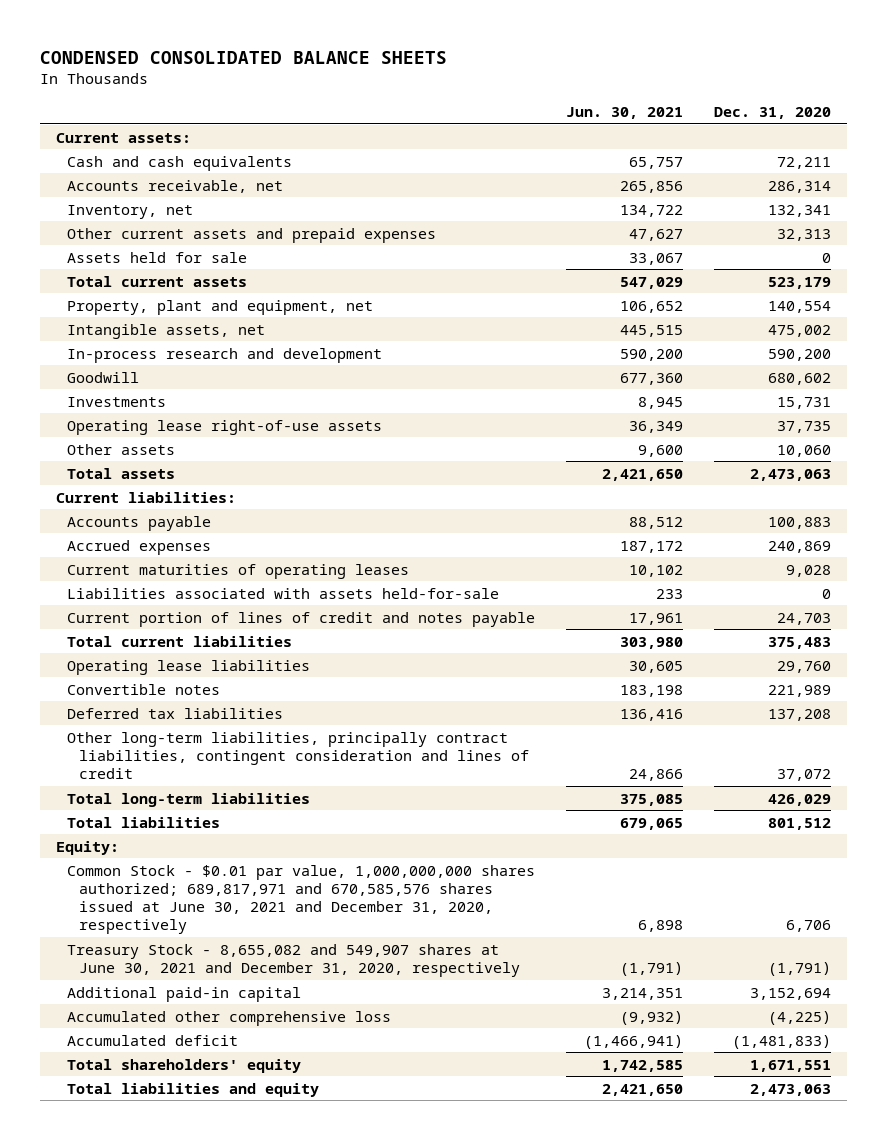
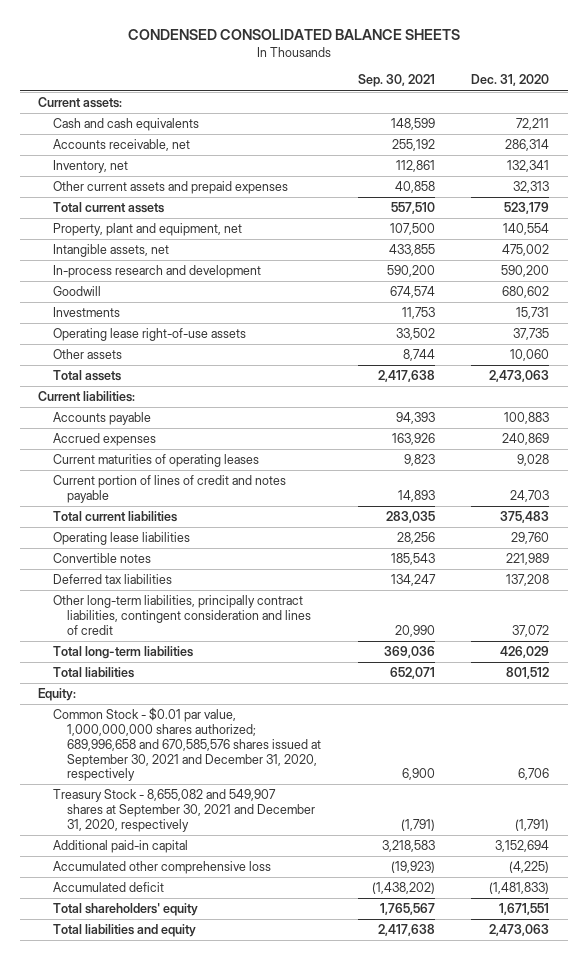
[566,107,684,120] Jun. 30, 2021 -> none
none -> [357,74,435,88] Sep. 30, 2021
[67,251,248,263] Assets held for sale -> none
[67,587,500,599] Liabilities associated with assets held-for-sale -> none
[67,864,536,934] Common Stock - $0.01 par value, 1,000,000,000 shares authorized; 689,817,971 and 670,585,576 shares issued at June 30, 2021 and December 31, 2020, respectively -> [52,707,322,782] Common Stock - $0.01 par value, 1,000,000,000 shares authorized; 689,996,658 and 670,585,576 shares issued at September 30, 2021 and December 31, 2020, respectively
[67,943,520,977] Treasury Stock - 8,655,082 and 549,907 shares at June 30, 2021 and December 31, 2020, respectively -> [52,789,316,832] Treasury Stock - 8,655,082 and 549,907 shares at September 30, 2021 and December 31, 2020, respectively

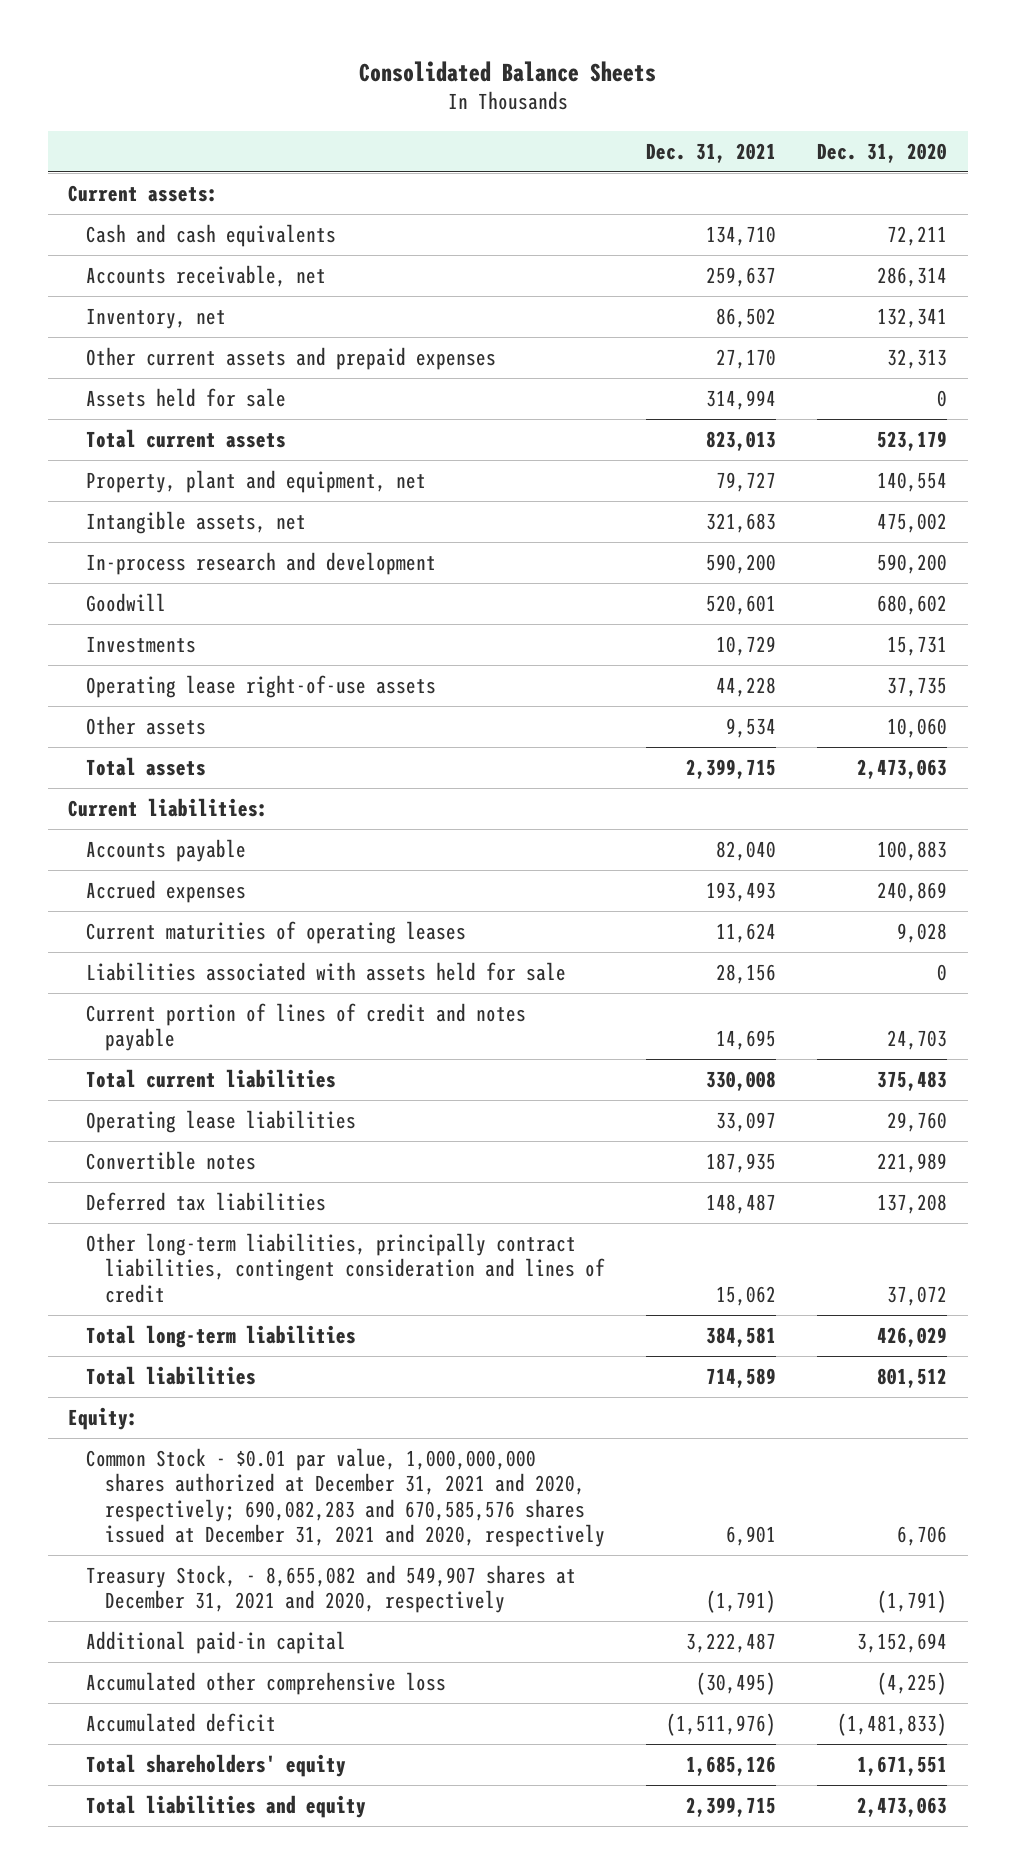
[127,28,460,40] CONDENSED CONSOLIDATED BALANCE SHEETS -> [358,60,656,82] Consolidated Balance Sheets
[357,74,435,88] Sep. 30, 2021 -> none
none -> [645,142,776,163] Dec. 31, 2021
none -> [86,387,287,407] Assets held for sale
none -> [86,961,567,981] Liabilities associated with assets held for sale
[52,707,322,782] Common Stock - $0.01 par value, 1,000,000,000 shares authorized; 689,996,658 and 670,585,576 shares issued at September 30, 2021 and December 31, 2020, respectively -> [86,1447,605,1548] Common Stock - $0.01 par value, 1,000,000,000 shares authorized at December 31, 2021 and 2020, respectively; 690,082,283 and 670,585,576 shares issued at December 31, 2021 and 2020, respectively
[52,789,316,832] Treasury Stock - 8,655,082 and 549,907 shares at September 30, 2021 and December 31, 2020, respectively -> [86,1564,577,1614] Treasury Stock, - 8,655,082 and 549,907 shares at December 31, 2021 and 2020, respectively

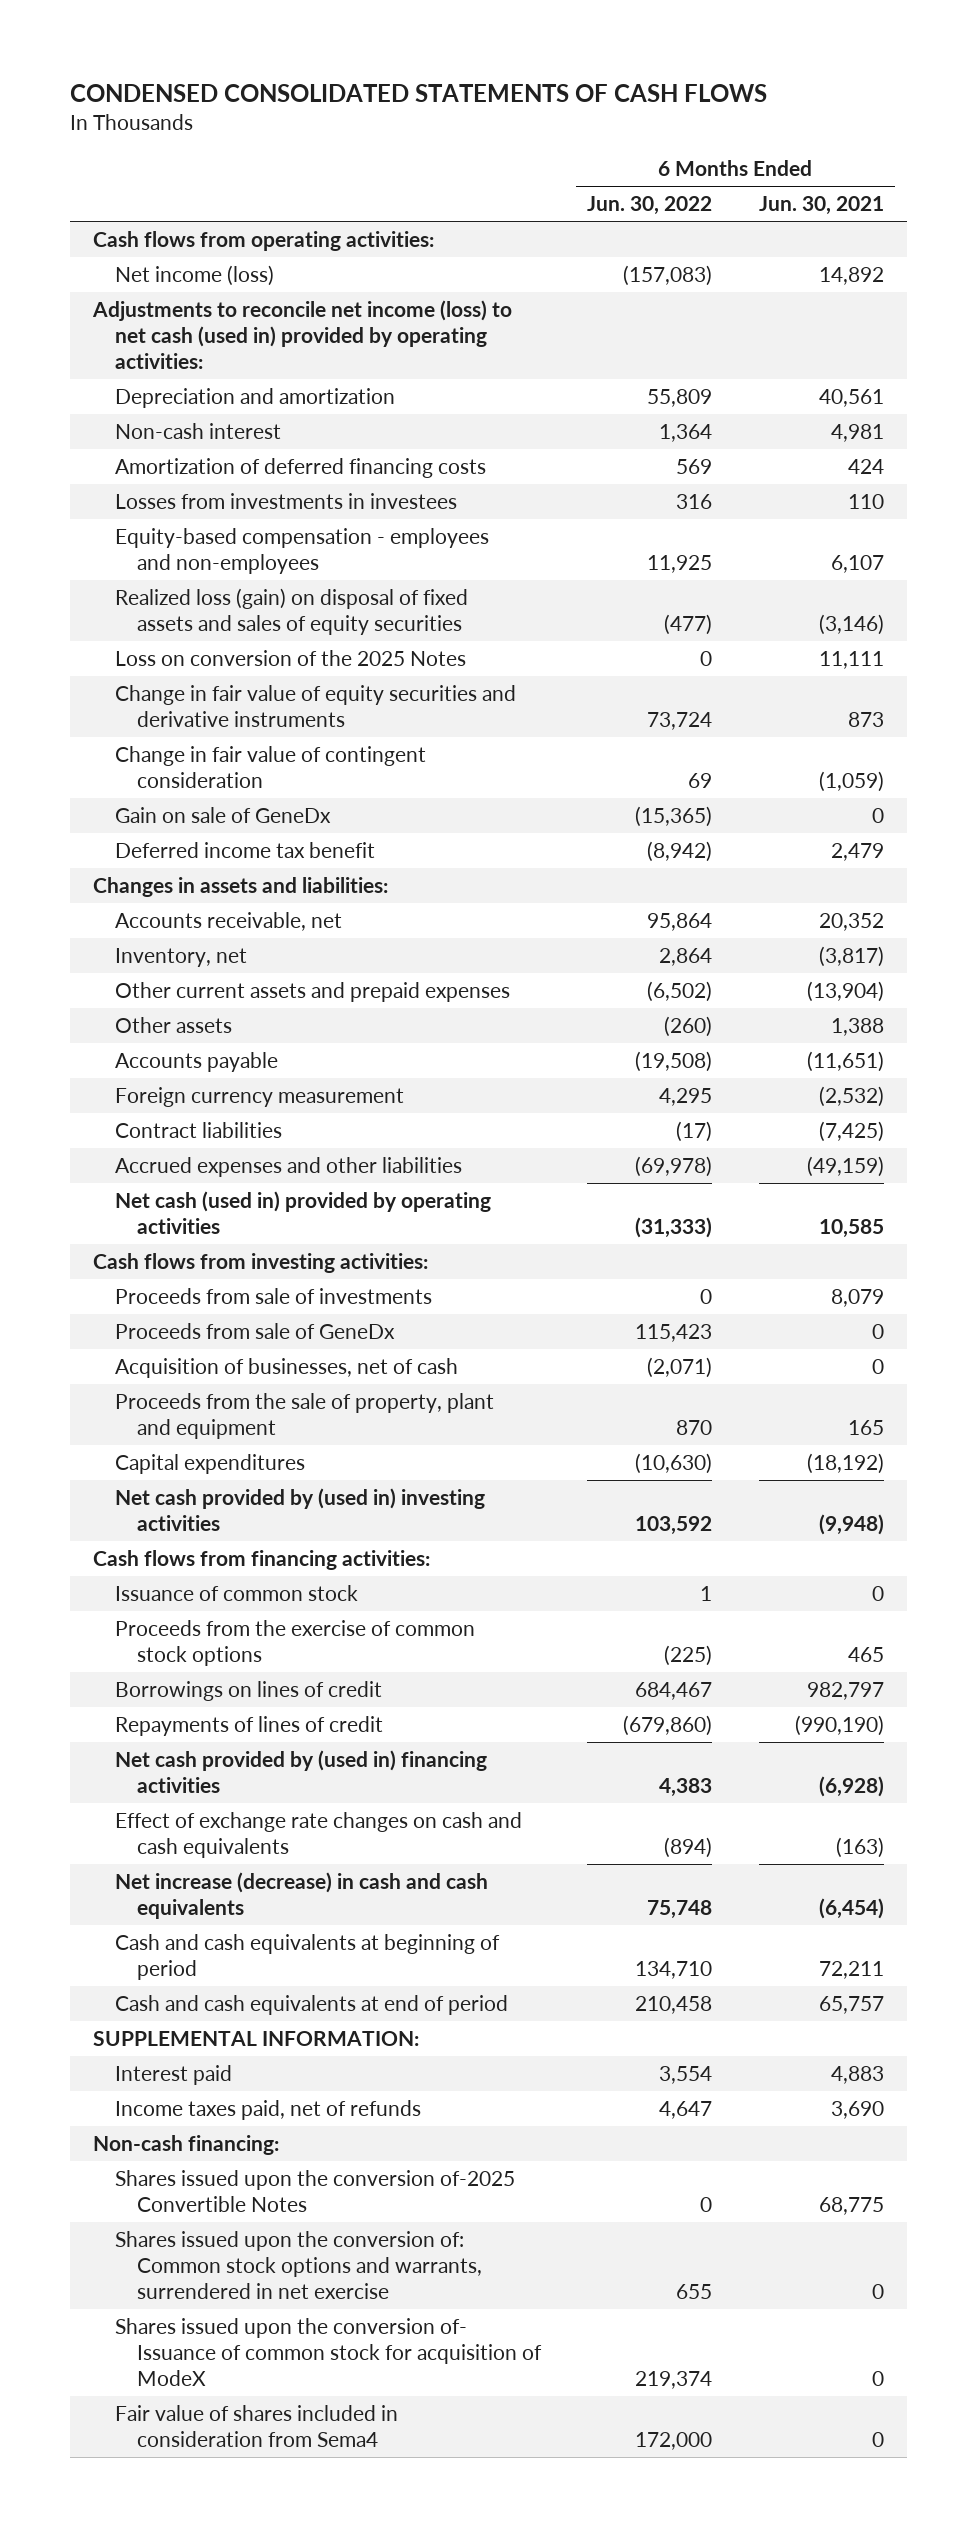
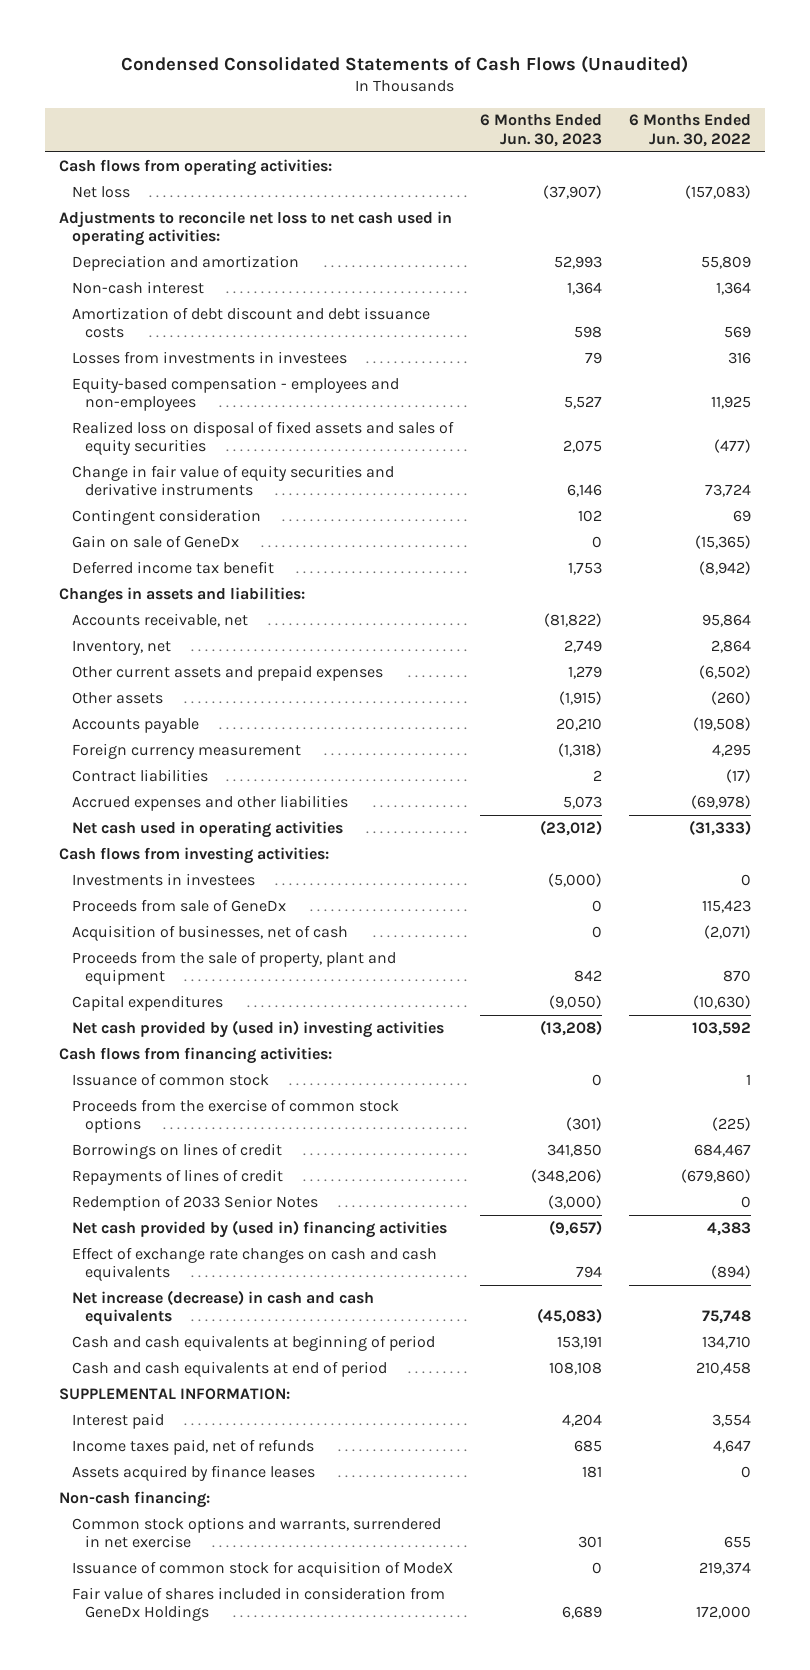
[69,83,767,102] CONDENSED CONSOLIDATED STATEMENTS OF CASH FLOWS -> [121,55,689,73] Condensed Consolidated Statements of Cash Flows (Unaudited)
[758,196,884,216] Jun. 30, 2021 -> none
none -> [480,114,603,147] 6 Months Ended Jun. 30, 2023
[114,265,274,287] Net income (loss) -> [71,185,130,198] Net loss
[91,300,512,369] Adjustments to reconcile net income (loss) to net cash (used in) provided by operating activities: -> [58,210,452,247] Adjustments to reconcile net loss to net cash used in operating activities:
[114,458,486,479] Amortization of deferred financing costs -> [71,306,430,339] Amortization of debt discount and debt issuance costs
[114,650,466,667] Loss on conversion of the 2025 Notes -> none
[114,588,468,635] Realized loss (gain) on disposal of fixed assets and sales of equity securities -> [71,420,454,456] Realized loss on disposal of fixed assets and sales of equity securities
[114,746,426,788] Change in fair value of contingent consideration -> [71,508,261,525] Contingent consideration
[114,1191,491,1234] Net cash (used in) provided by operating activities -> [71,820,343,838] Net cash used in operating activities
[114,1288,432,1305] Proceeds from sale of investments -> none
none -> [71,872,255,886] Investments in investees
none -> [71,1194,318,1211] Redemption of 2033 Senior Notes
none -> [71,1464,315,1481] Assets acquired by finance leases
[114,2170,515,2212] Shares issued upon the conversion of-2025 Convertible Notes -> none
[114,2231,483,2299] Shares issued upon the conversion of: Common stock options and warrants, surrendered in net exercise -> [71,1516,441,1549] Common stock options and warrants, surrendered in net exercise
[114,2318,543,2386] Shares issued upon the conversion of- Issuance of common stock for acquisition of ModeX -> [71,1560,453,1577] Issuance of common stock for acquisition of ModeX
[114,2405,398,2447] Fair value of shares included in consideration from Sema4 -> [71,1586,445,1622] Fair value of shares included in consideration from GeneDx Holdings

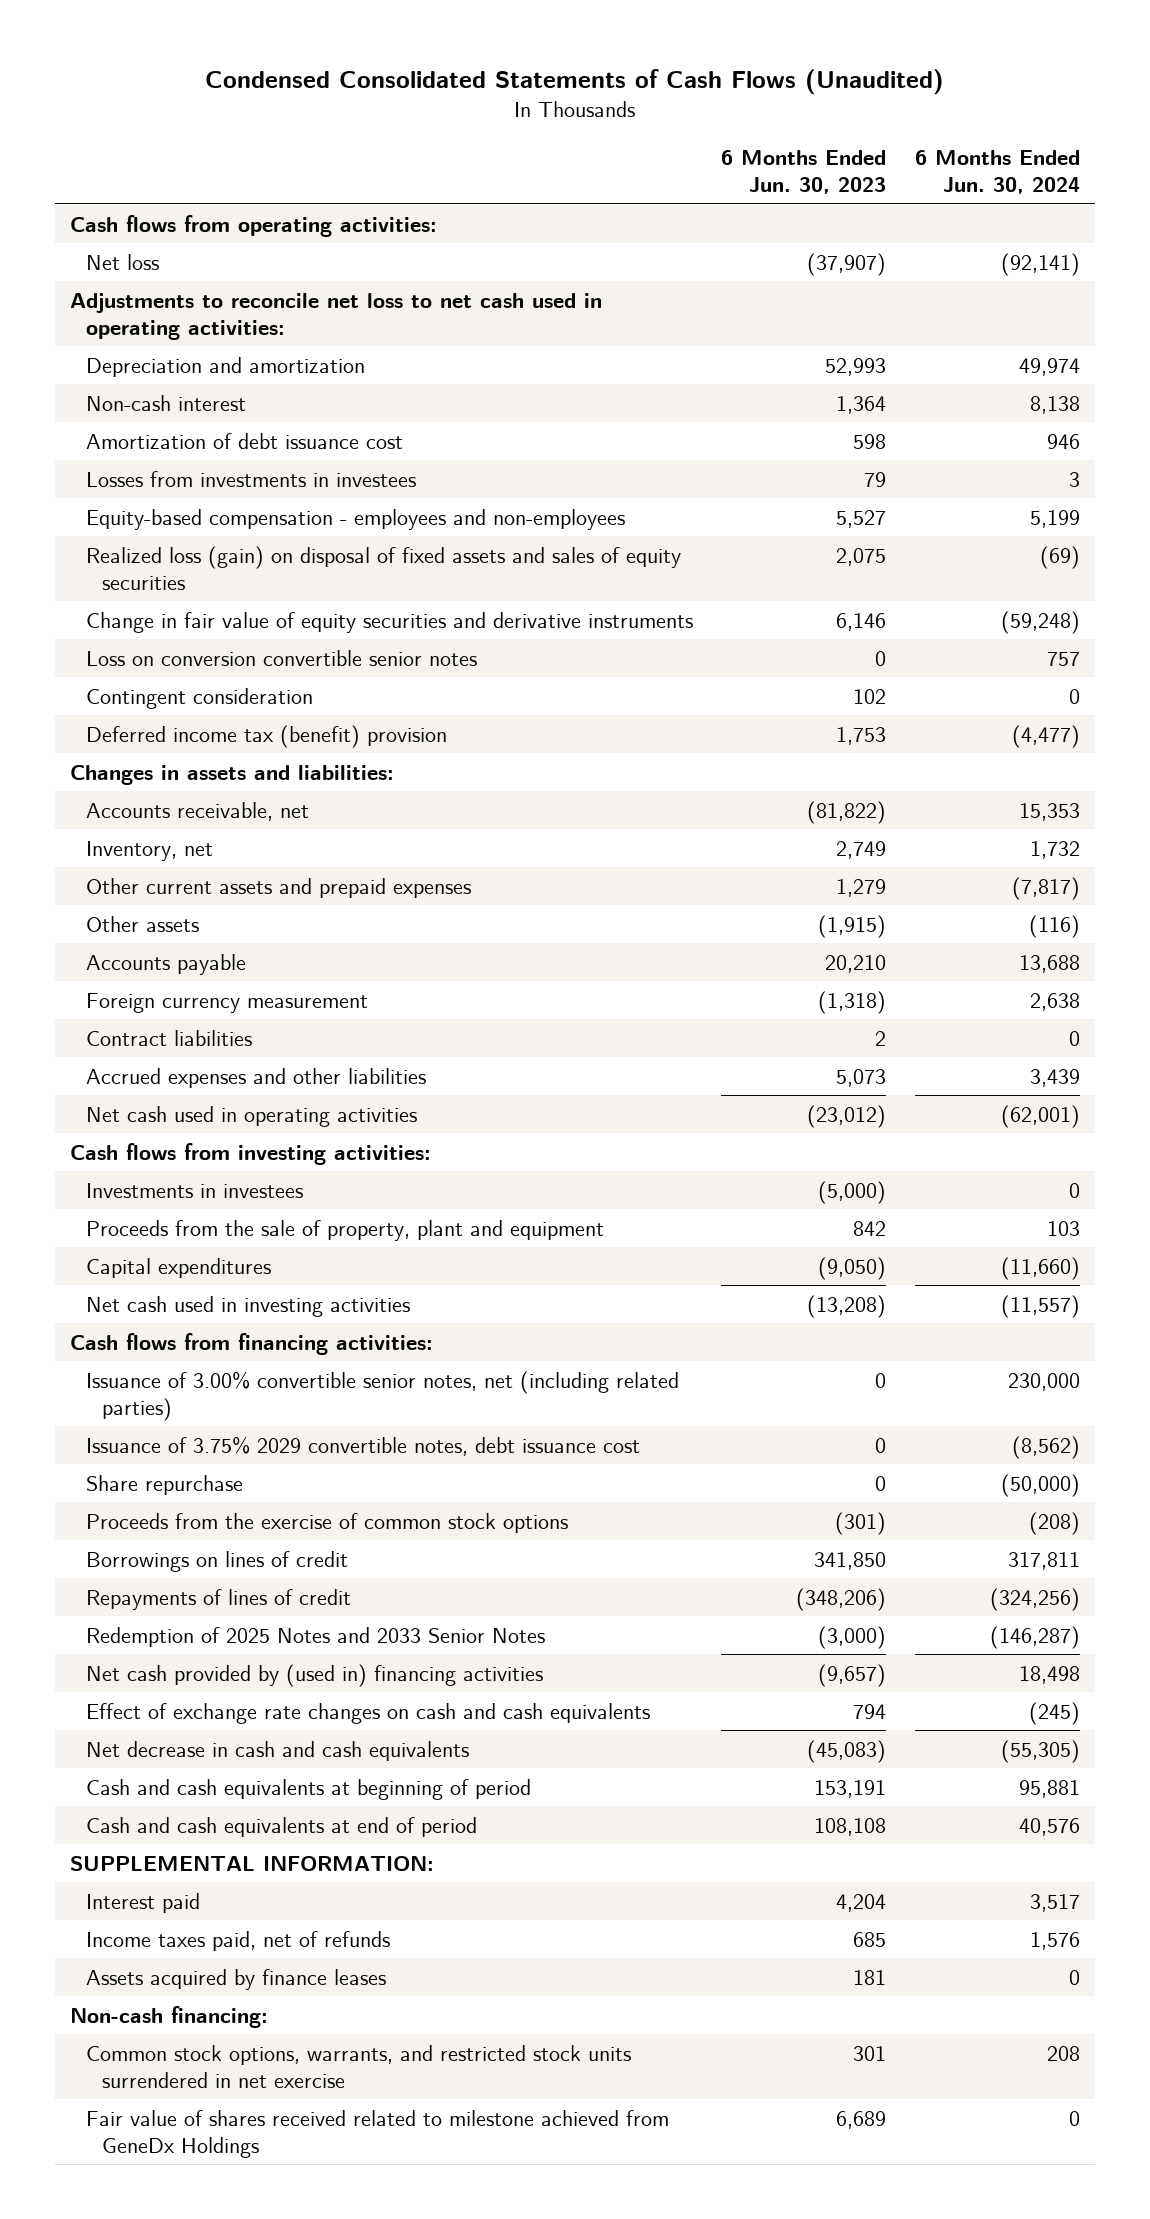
[629,114,752,147] 6 Months Ended Jun. 30, 2022 -> none
none -> [915,150,1081,195] 6 Months Ended Jun. 30, 2024
[71,306,430,339] Amortization of debt discount and debt issuance costs -> [85,432,403,449] Amortization of debt issuance cost
[71,420,454,456] Realized loss on disposal of fixed assets and sales of equity securities -> [85,545,681,590] Realized loss (gain) on disposal of fixed assets and sales of equity securities
none -> [85,649,477,666] Loss on conversion convertible senior notes
[71,534,239,548] Gain on sale of GeneDx -> none
[71,560,274,574] Deferred income tax benefit -> [85,724,447,748] Deferred income tax (benefit) provision
[71,898,286,912] Proceeds from sale of GeneDx -> none
[71,924,348,941] Acquisition of businesses, net of cash -> none
[71,1019,444,1038] Net cash provided by (used in) investing activities -> [85,1295,410,1317] Net cash used in investing activities
[71,1072,269,1086] Issuance of common stock -> none
none -> [85,1370,679,1421] Issuance of 3.00% convertible senior notes, net (including related parties)
none -> [85,1435,640,1456] Issuance of 3.75% 2029 convertible notes, debt issuance cost
none -> [85,1474,243,1495] Share repurchase
[71,1194,318,1211] Redemption of 2033 Senior Notes -> [85,1626,545,1647] Redemption of 2025 Notes and 2033 Senior Notes
[71,1289,374,1327] Net increase (decrease) in cash and cash equivalents -> [85,1740,469,1761] Net decrease in cash and cash equivalents
[71,1560,453,1577] Issuance of common stock for acquisition of ModeX -> none
[71,1516,441,1549] Common stock options and warrants, surrendered in net exercise -> [85,2044,631,2088] Common stock options, warrants, and restricted stock units surrendered in net exercise
[71,1586,445,1622] Fair value of shares included in consideration from GeneDx Holdings -> [85,2109,669,2158] Fair value of shares received related to milestone achieved from GeneDx Holdings

